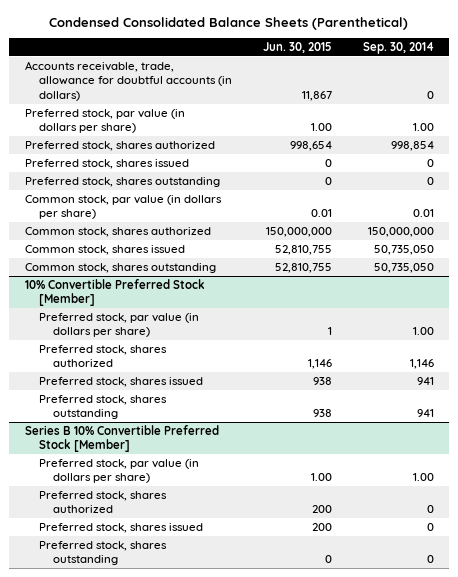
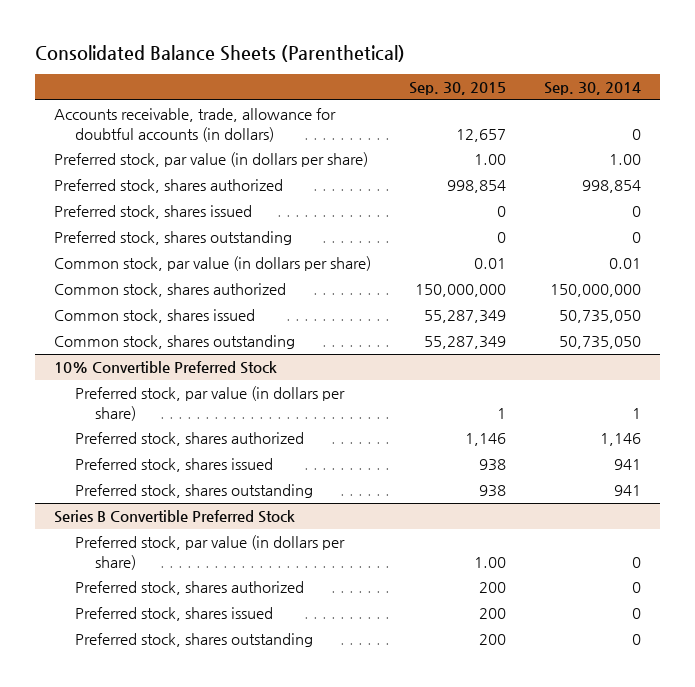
[49,16,409,30] Condensed Consolidated Balance Sheets (Parenthetical) -> [34,44,405,62] Consolidated Balance Sheets (Parenthetical)
[262,42,332,54] Jun. 30, 2015 -> none
none -> [409,81,507,95] Sep. 30, 2015
[24,278,205,307] 10% Convertible Preferred Stock [Member] -> [54,361,278,375] 10% Convertible Preferred Stock
[412,327,434,336] 1.00 -> [632,407,642,419] 1
[24,424,219,453] Series B 10% Convertible Preferred Stock [Member] -> [54,510,296,524] Series B Convertible Preferred Stock
[412,473,434,482] 1.00 -> [632,556,642,568] 0

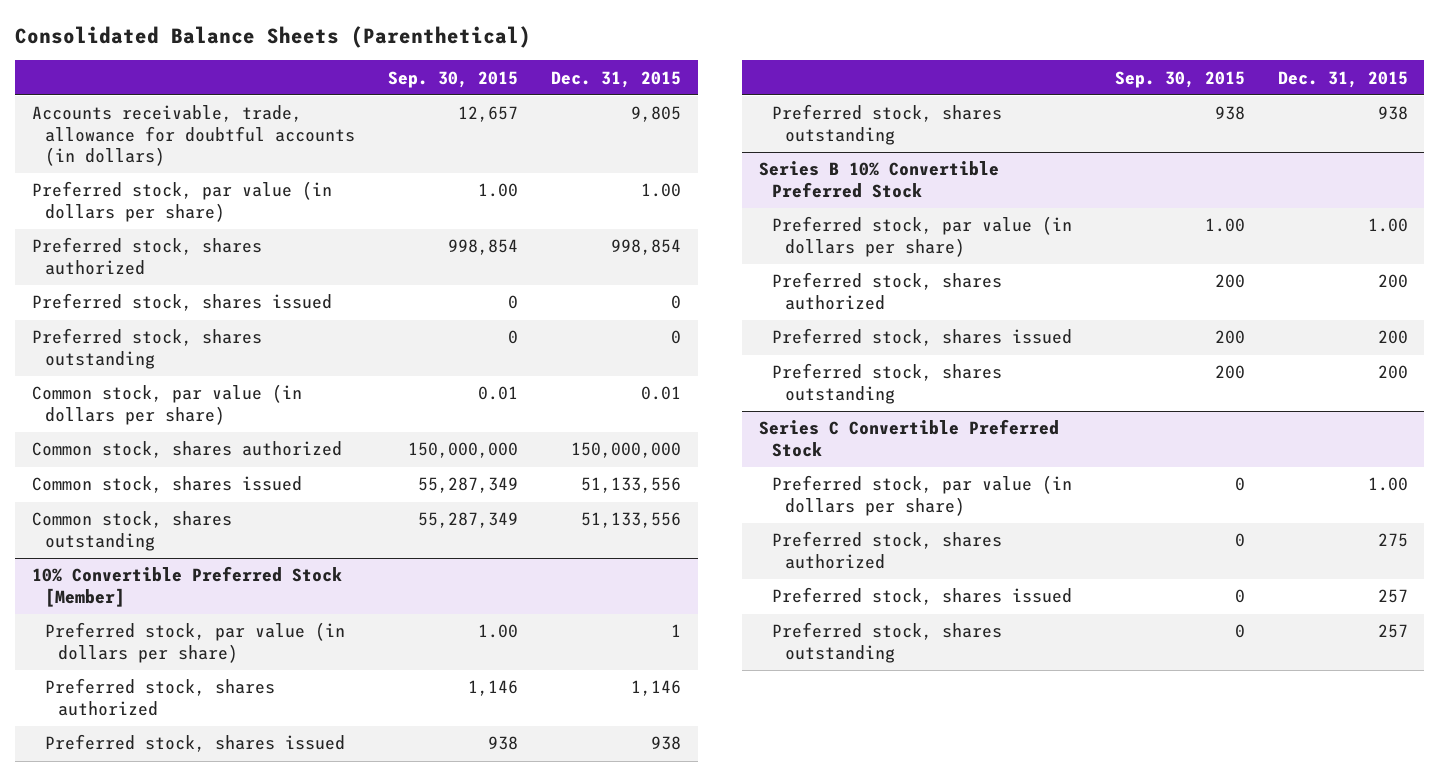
[544,81,642,95] Sep. 30, 2014 -> none
none -> [551,70,682,88] Dec. 31, 2015
[54,361,278,375] 10% Convertible Preferred Stock -> [31,566,342,607] 10% Convertible Preferred Stock [Member]
[497,407,507,419] 1 -> [478,624,519,639] 1.00
[54,510,296,524] Series B Convertible Preferred Stock -> [758,161,999,198] Series B 10% Convertible Preferred Stock
none -> [758,419,1059,457] Series C Convertible Preferred Stock
none -> [771,475,1072,516] Preferred stock, par value (in dollars per share)
none -> [771,531,1002,569] Preferred stock, shares authorized
none -> [771,587,1072,606] Preferred stock, shares issued
none -> [771,622,1002,663] Preferred stock, shares outstanding

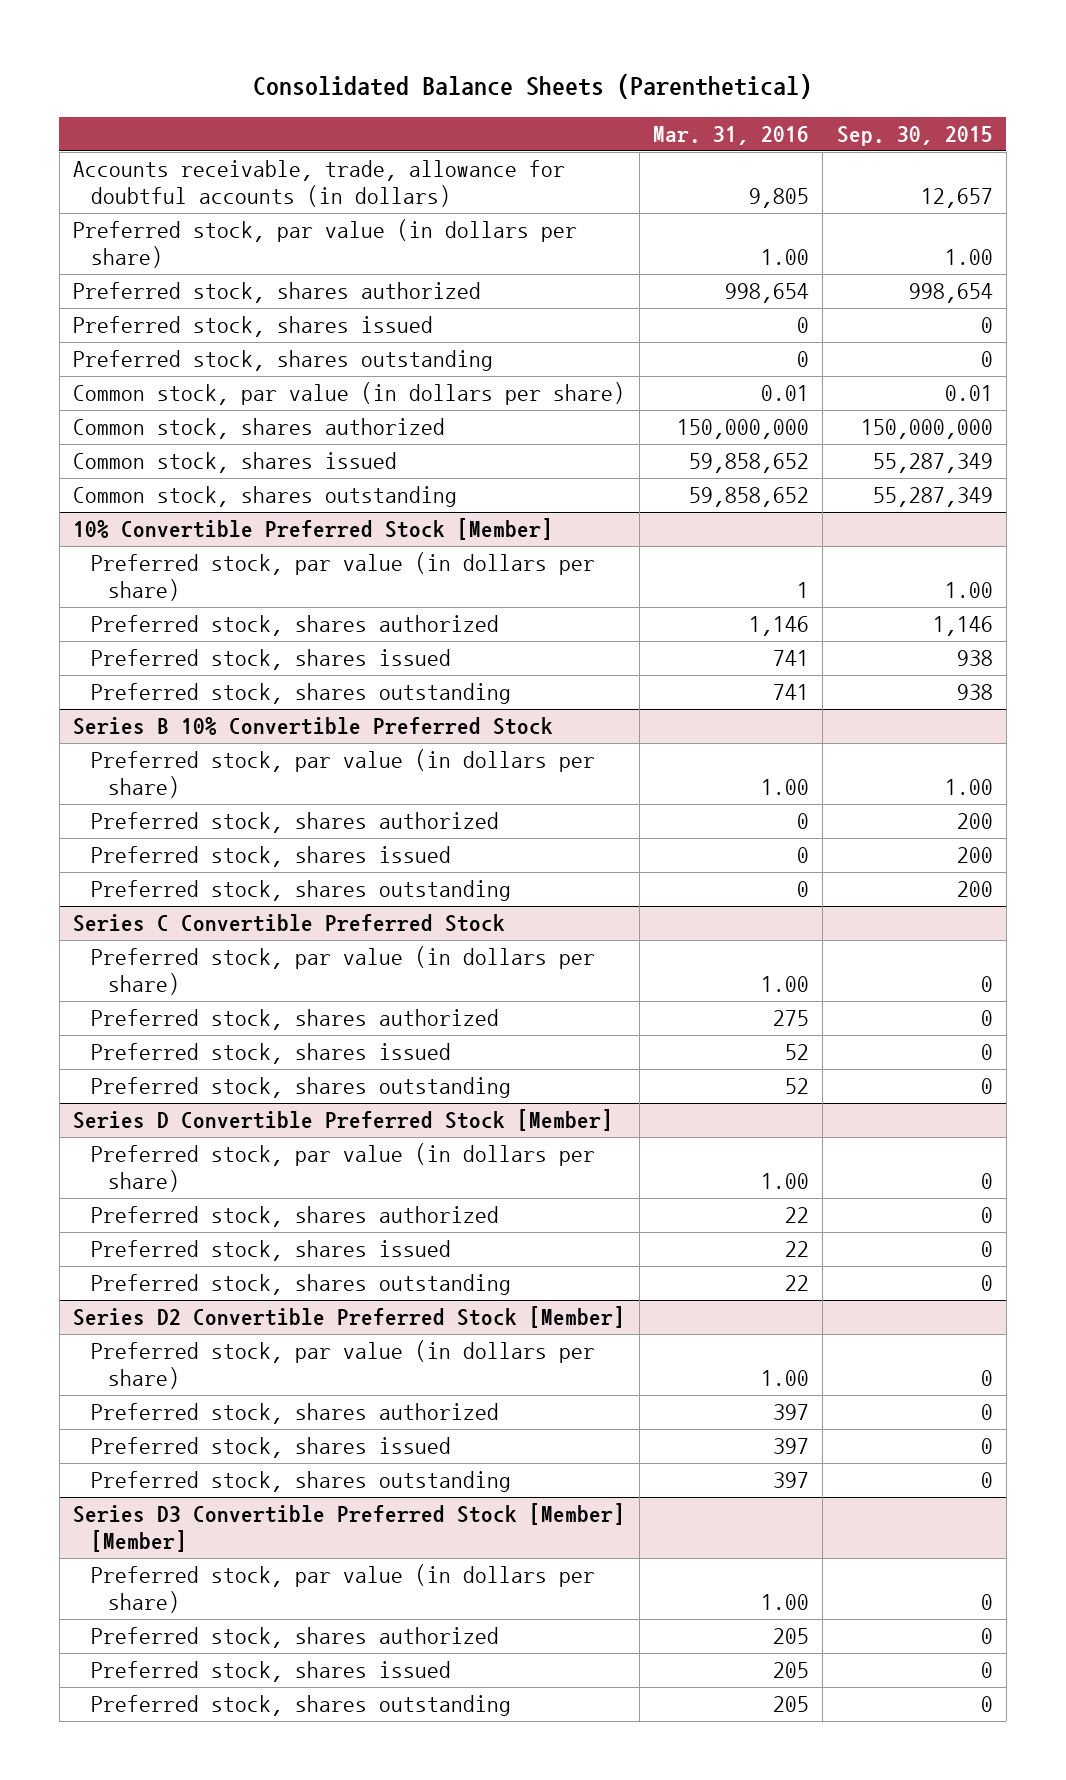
[551,70,682,88] Dec. 31, 2015 -> none
none -> [652,125,809,145] Mar. 31, 2016
[448,239,519,256] 998,854 -> [908,283,993,304] 998,654
none -> [73,1109,614,1132] Series D Convertible Preferred Stock [Member]
none -> [90,1143,595,1192] Preferred stock, par value (in dollars per share)
none -> [90,1206,499,1228] Preferred stock, shares authorized
none -> [90,1240,451,1262] Preferred stock, shares issued
none -> [90,1274,511,1296] Preferred stock, shares outstanding
none -> [73,1306,626,1329] Series D2 Convertible Preferred Stock [Member]
none -> [90,1340,595,1389] Preferred stock, par value (in dollars per share)
none -> [90,1403,499,1425] Preferred stock, shares authorized
none -> [90,1437,451,1459] Preferred stock, shares issued
none -> [90,1471,511,1493] Preferred stock, shares outstanding
none -> [73,1503,626,1552] Series D3 Convertible Preferred Stock [Member] [Member]
none -> [90,1564,595,1613] Preferred stock, par value (in dollars per share)
none -> [90,1627,499,1649] Preferred stock, shares authorized
none -> [90,1661,451,1683] Preferred stock, shares issued
none -> [90,1695,511,1717] Preferred stock, shares outstanding

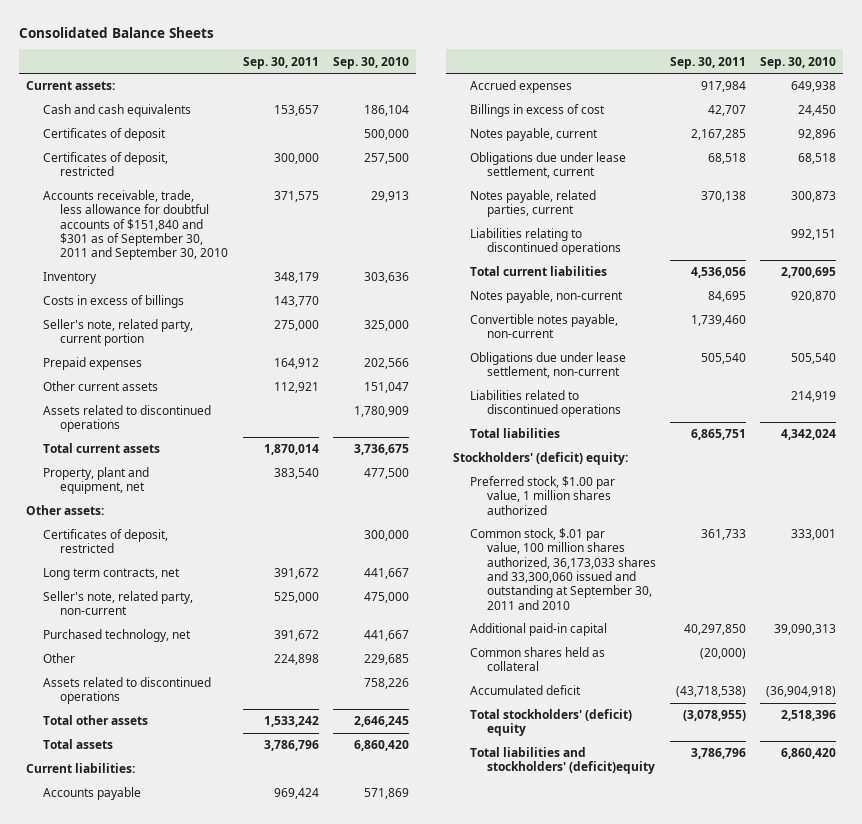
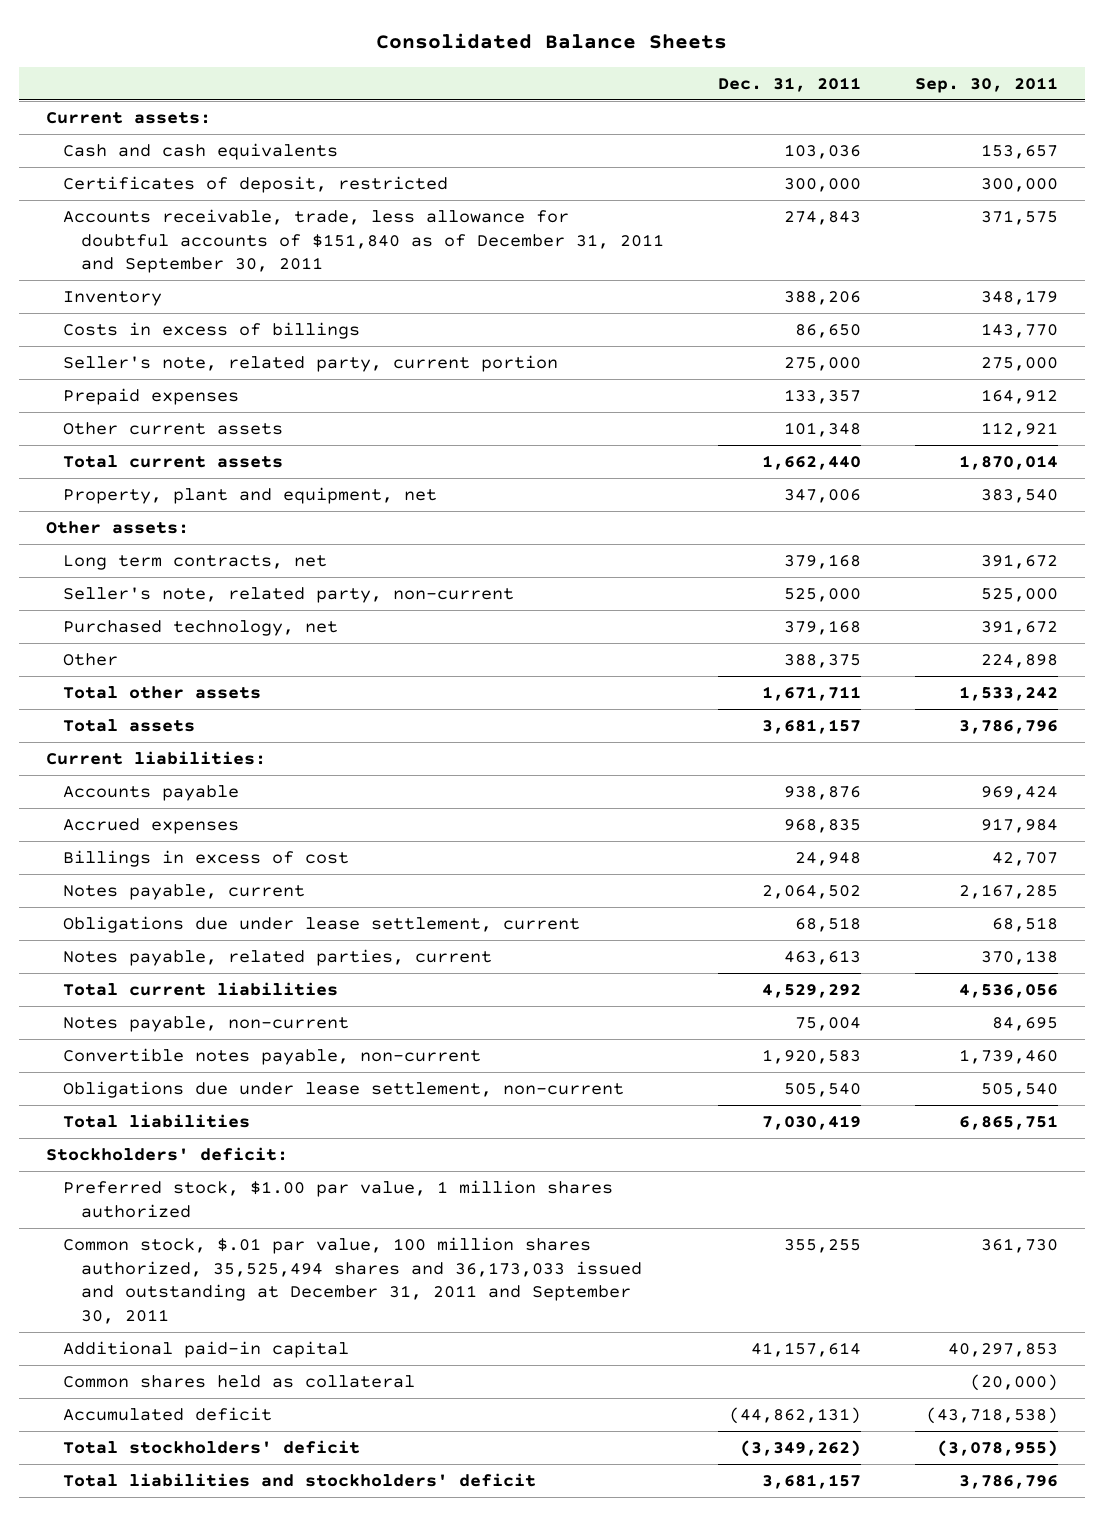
[332,56,409,69] Sep. 30, 2010 -> none
none -> [717,76,861,92] Dec. 31, 2011
[43,128,167,142] Certificates of deposit -> none
[43,190,228,261] Accounts receivable, trade, less allowance for doubtful accounts of $151,840 and $301 as of September 30, 2011 and September 30, 2010 -> [63,209,664,274] Accounts receivable, trade, less allowance for doubtful accounts of $151,840 as of December 31, 2011 and September 30, 2011
[43,405,212,433] Assets related to discontinued operations -> none
[43,529,169,554] Certificates of deposit, restricted -> none
[43,677,212,705] Assets related to discontinued operations -> none
[469,228,621,256] Liabilities relating to discontinued operations -> none
[469,390,621,418] Liabilities related to discontinued operations -> none
[452,452,628,466] Stockholders' (deficit) equity: -> [45,1147,288,1162] Stockholders' deficit:
[469,528,656,610] Common stock, $.01 par value, 100 million shares authorized, 36,173,033 shares and 33,300,060 issued and outstanding at September 30, 2011 and 2010 -> [63,1237,642,1324] Common stock, $.01 par value, 100 million shares authorized, 35,525,494 shares and 36,173,033 issued and outstanding at December 31, 2011 and September 30, 2011
[700,529,746,541] 361,733 -> [981,1238,1059,1254] 361,730
[683,624,746,636] 40,297,850 -> [948,1343,1059,1358] 40,297,853
[469,709,632,737] Total stockholders' (deficit) equity -> [63,1440,361,1455] Total stockholders' deficit
[469,747,655,775] Total liabilities and stockholders' (deficit)equity -> [63,1473,537,1488] Total liabilities and stockholders' deficit

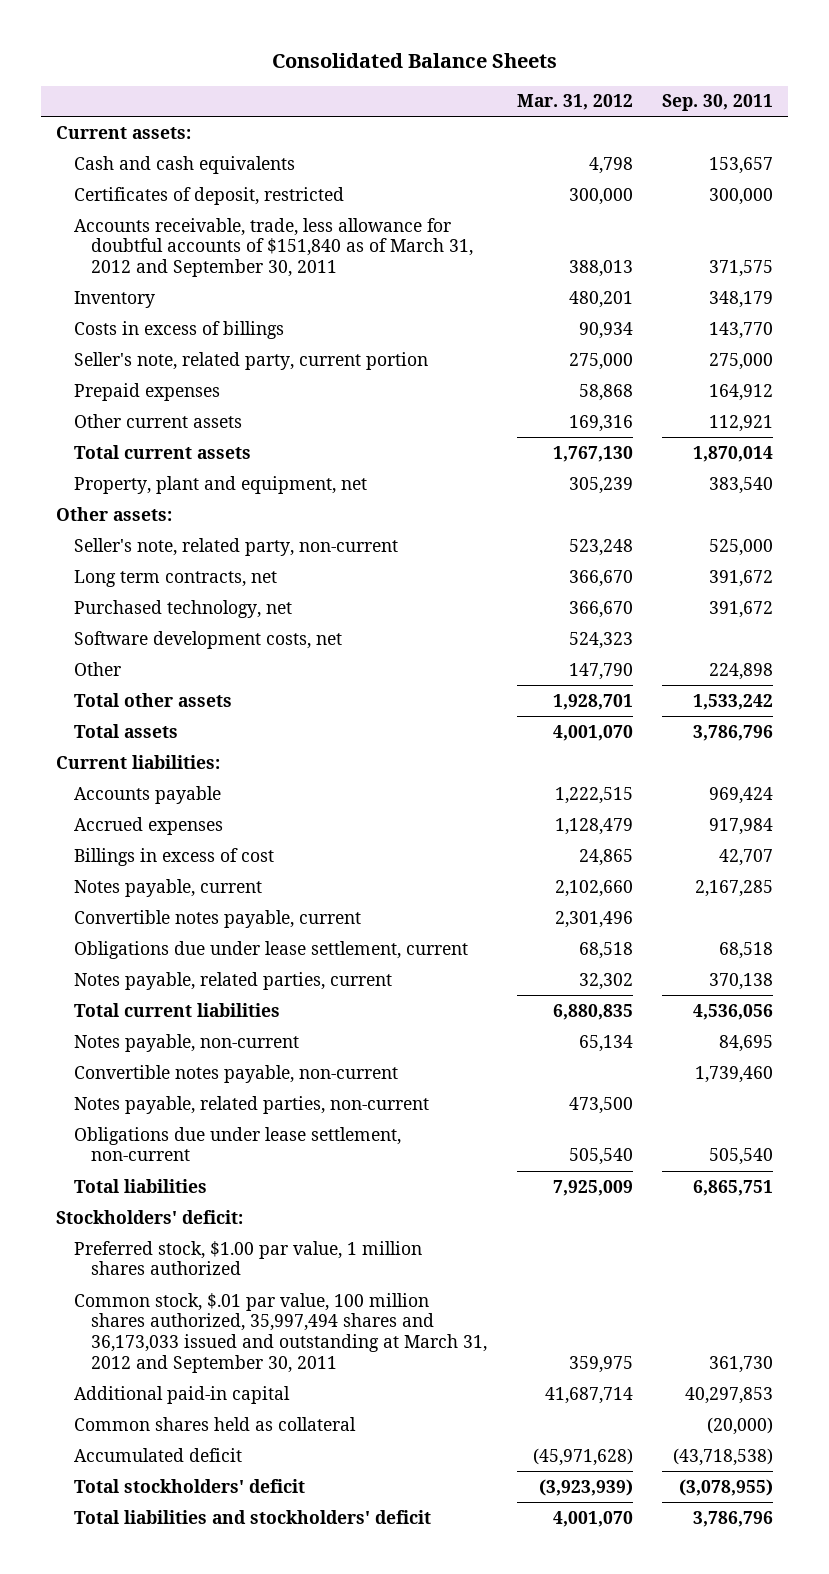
[717,76,861,92] Dec. 31, 2011 -> none
none -> [516,94,633,111] Mar. 31, 2012
[63,209,664,274] Accounts receivable, trade, less allowance for doubtful accounts of $151,840 as of December 31, 2011 and September 30, 2011 -> [73,217,474,278] Accounts receivable, trade, less allowance for doubtful accounts of $151,840 as of March 31, 2012 and September 30, 2011
[63,555,328,571] Long term contracts, net -> [73,569,277,587] Long term contracts, net
none -> [73,630,342,649] Software development costs, net
none -> [73,909,361,928] Convertible notes payable, current
none -> [73,1095,429,1114] Notes payable, related parties, non-current
[63,1237,642,1324] Common stock, $.01 par value, 100 million shares authorized, 35,525,494 shares and 36,173,033 issued and outstanding at December 31, 2011 and September 30, 2011 -> [73,1292,488,1374] Common stock, $.01 par value, 100 million shares authorized, 35,997,494 shares and 36,173,033 issued and outstanding at March 31, 2012 and September 30, 2011

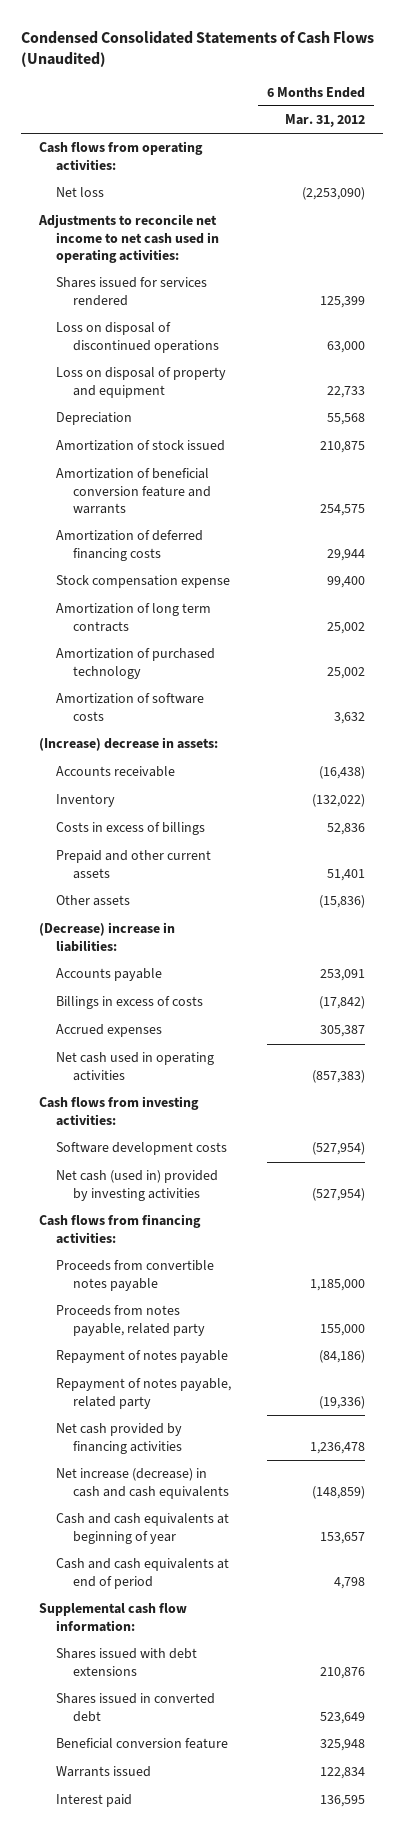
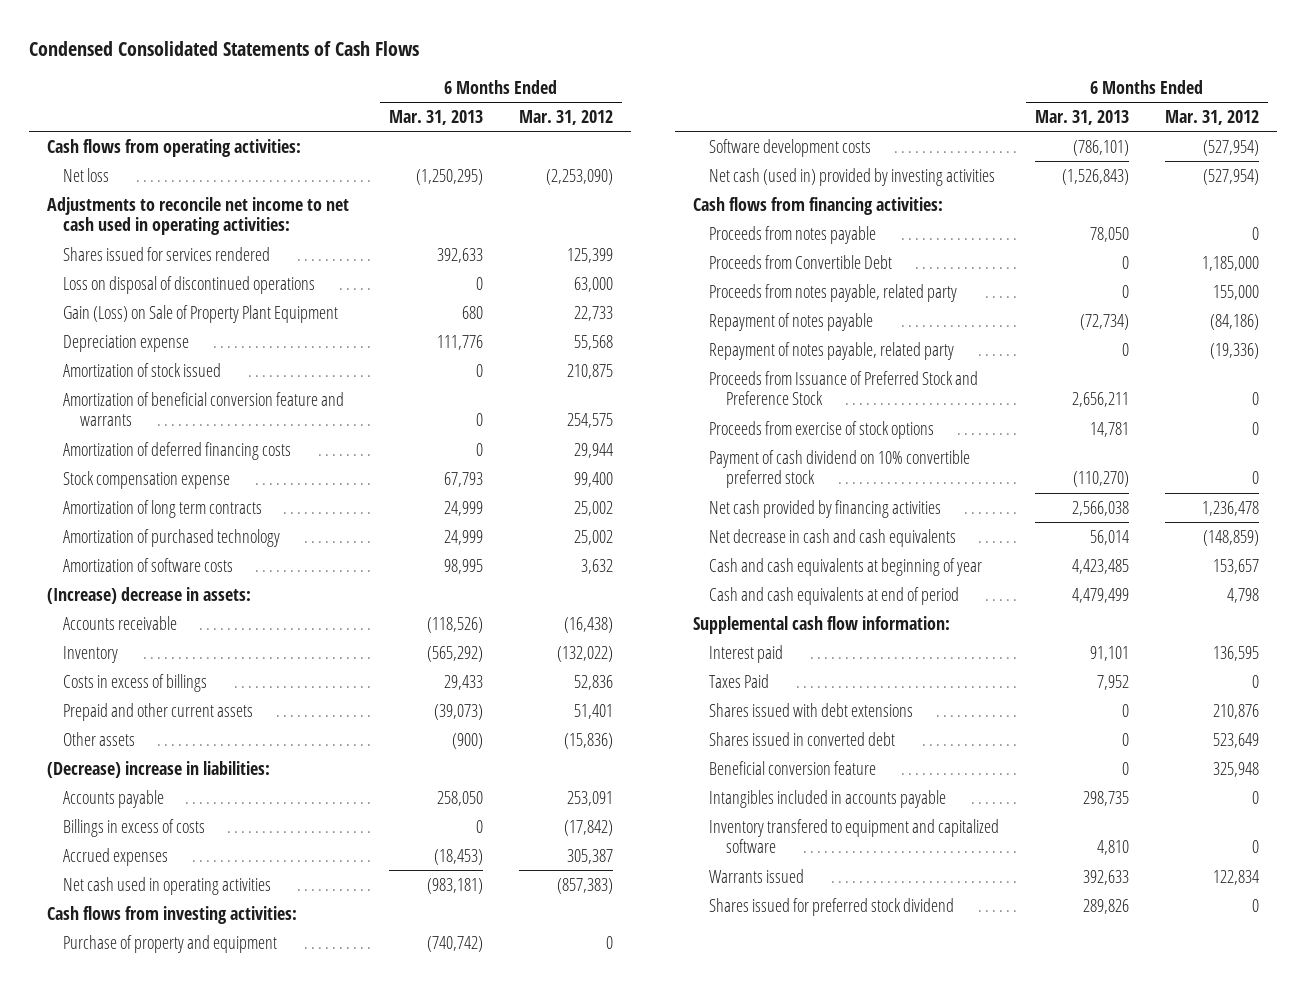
[20,30,374,68] Condensed Consolidated Statements of Cash Flows (Unaudited) -> [28,40,419,56] Condensed Consolidated Statements of Cash Flows
none -> [389,109,484,125] Mar. 31, 2013
[55,367,226,398] Loss on disposal of property and equipment -> [63,304,339,323] Gain (Loss) on Sale of Property Plant Equipment
[55,412,132,426] Depreciation -> [63,334,190,352] Depreciation expense
none -> [63,934,278,953] Purchase of property and equipment
none -> [709,225,877,244] Proceeds from notes payable
[55,1260,214,1291] Proceeds from convertible notes payable -> [709,254,893,269] Proceeds from Convertible Debt
none -> [709,370,979,406] Proceeds from Issuance of Preferred Stock and Preference Stock
none -> [709,420,935,439] Proceeds from exercise of stock options
none -> [709,449,971,489] Payment of cash dividend on 10% convertible preferred stock
[55,1468,229,1499] Net increase (decrease) in cash and cash equivalents -> [709,528,957,547] Net decrease in cash and cash equivalents
[55,1794,132,1808] Interest paid -> [709,644,784,663] Interest paid
none -> [709,673,770,688] Taxes Paid
none -> [709,789,947,808] Intangibles included in accounts payable
none -> [709,818,1000,854] Inventory transfered to equipment and capitalized software
none -> [709,897,955,916] Shares issued for preferred stock dividend

